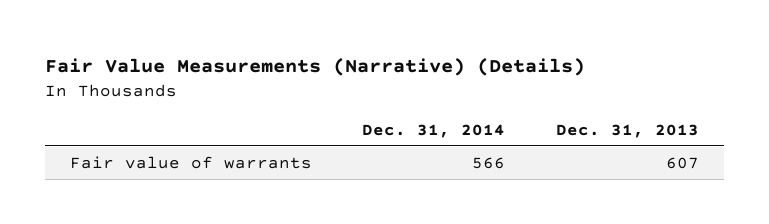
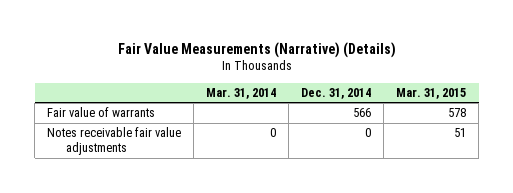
[555,124,699,139] Dec. 31, 2013 -> none
none -> [206,87,277,99] Mar. 31, 2014
none -> [396,87,467,99] Mar. 31, 2015
none -> [47,127,182,156] Notes receivable fair value adjustments

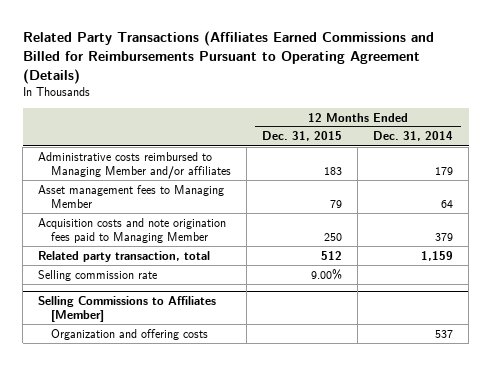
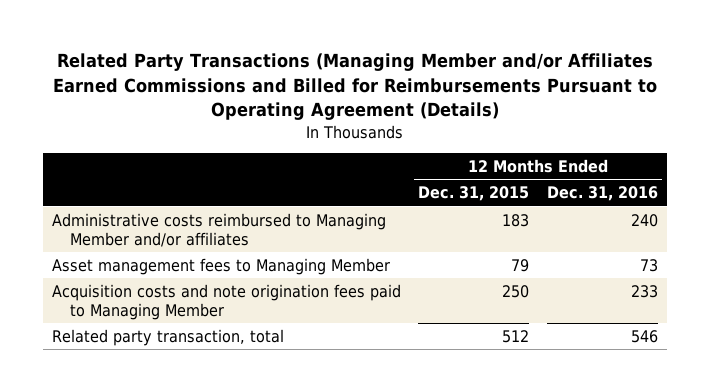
[22,30,434,84] Related Party Transactions (Affiliates Earned Commissions and Billed for Reimbursements Pursuant to Operating Agreement (Details) -> [52,53,657,121] Related Party Transactions (Managing Member and/or Affiliates Earned Commissions and Billed for Reimbursements Pursuant to Operating Agreement (Details)
[373,131,454,142] Dec. 31, 2014 -> none
none -> [546,186,658,202] Dec. 31, 2016
[38,269,158,281] Selling commission rate -> none
[38,295,217,322] Selling Commissions to Affiliates [Member] -> none
[51,328,209,340] Organization and offering costs -> none

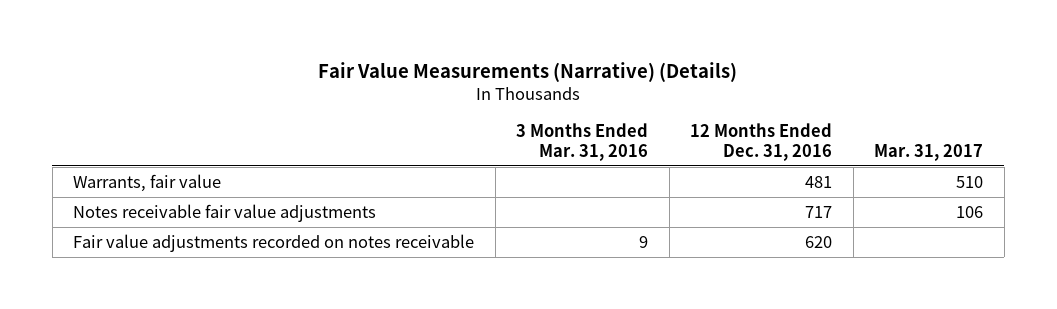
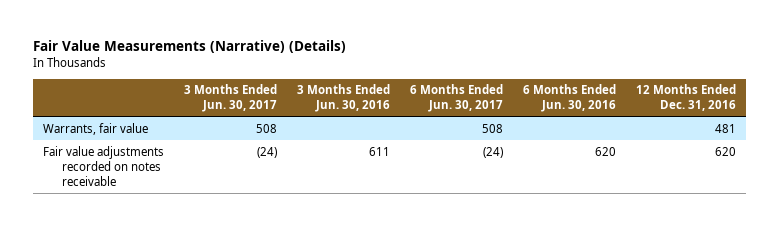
[516,122,649,161] 3 Months Ended Mar. 31, 2016 -> none
[874,143,984,161] Mar. 31, 2017 -> none
none -> [184,84,278,113] 3 Months Ended Jun. 30, 2017
none -> [297,84,391,113] 3 Months Ended Jun. 30, 2016
none -> [410,84,504,113] 6 Months Ended Jun. 30, 2017
none -> [523,84,617,113] 6 Months Ended Jun. 30, 2016
[73,203,377,222] Notes receivable fair value adjustments -> none

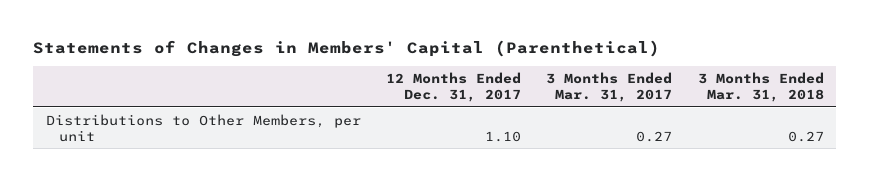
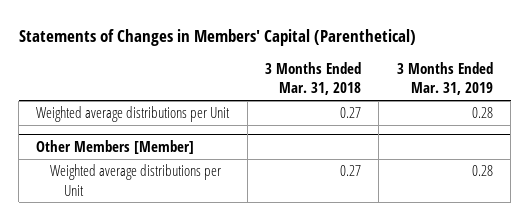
[385,71,521,103] 12 Months Ended Dec. 31, 2017 -> none
[546,71,673,103] 3 Months Ended Mar. 31, 2017 -> none
none -> [396,62,493,96] 3 Months Ended Mar. 31, 2019
[45,113,361,142] Distributions to Other Members, per unit -> [36,106,231,123] Weighted average distributions per Unit
none -> [36,139,195,154] Other Members [Member]
none -> [50,164,222,196] Weighted average distributions per Unit

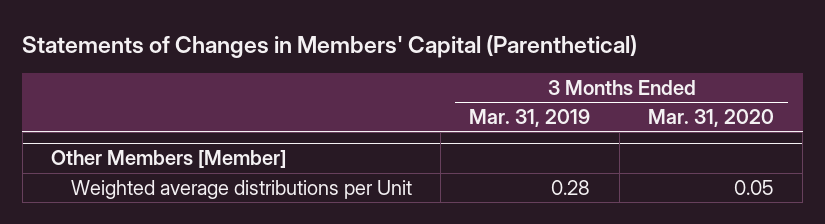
[265,62,362,96] 3 Months Ended Mar. 31, 2018 -> none
none -> [647,108,774,127] Mar. 31, 2020
[36,106,231,123] Weighted average distributions per Unit -> none

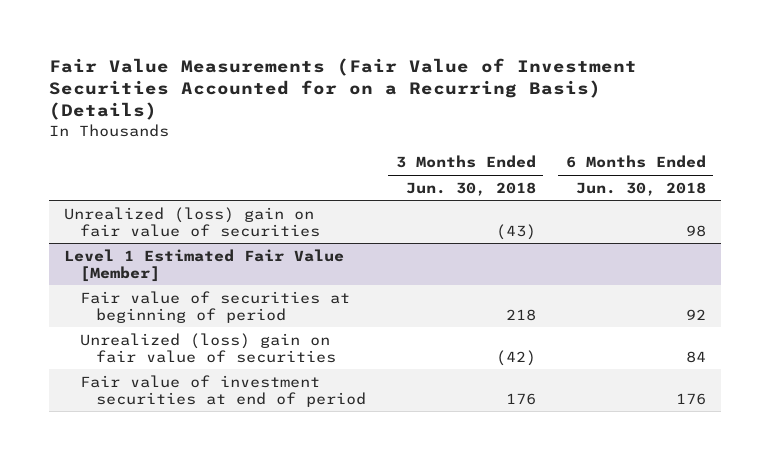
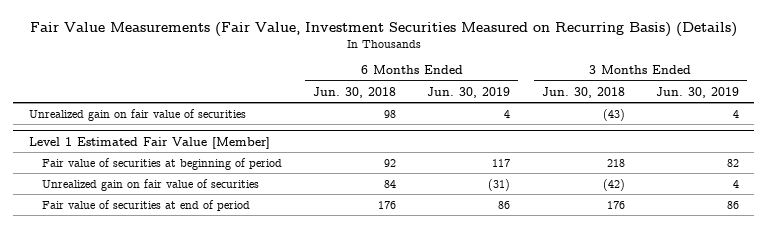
[49,57,638,121] Fair Value Measurements (Fair Value of Investment Securities Accounted for on a Recurring Basis) (Details) -> [29,21,737,37] Fair Value Measurements (Fair Value, Investment Securities Measured on Recurring Basis) (Details)
none -> [427,86,511,98] Jun. 30, 2019
none -> [655,86,739,98] Jun. 30, 2019
[64,206,321,237] Unrealized (loss) gain on fair value of securities -> [29,108,247,121] Unrealized gain on fair value of securities
[80,332,336,363] Unrealized (loss) gain on fair value of securities -> [42,178,260,191] Unrealized gain on fair value of securities
[80,374,366,407] Fair value of investment securities at end of period -> [42,199,251,211] Fair value of securities at end of period

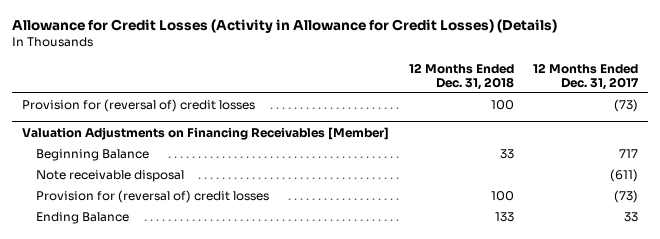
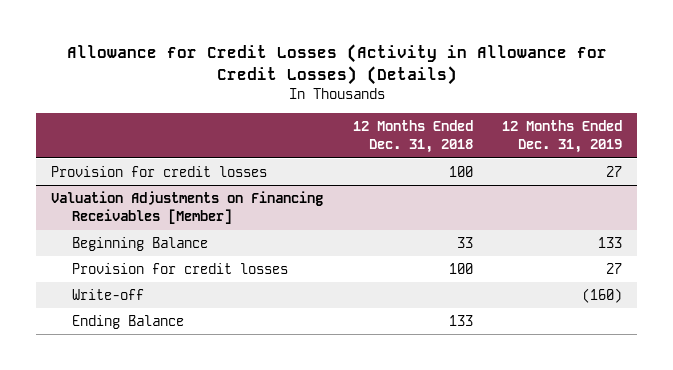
[533,62,640,90] 12 Months Ended Dec. 31, 2017 -> none
none -> [502,120,623,154] 12 Months Ended Dec. 31, 2019
[21,98,255,112] Provision for (reversal of) credit losses -> [51,166,268,178] Provision for credit losses
[36,169,185,182] Note receivable disposal -> none
[36,189,270,203] Provision for (reversal of) credit losses -> [71,263,288,275] Provision for credit losses
none -> [71,289,144,301] Write-off

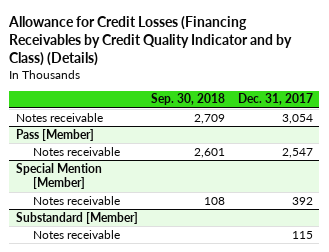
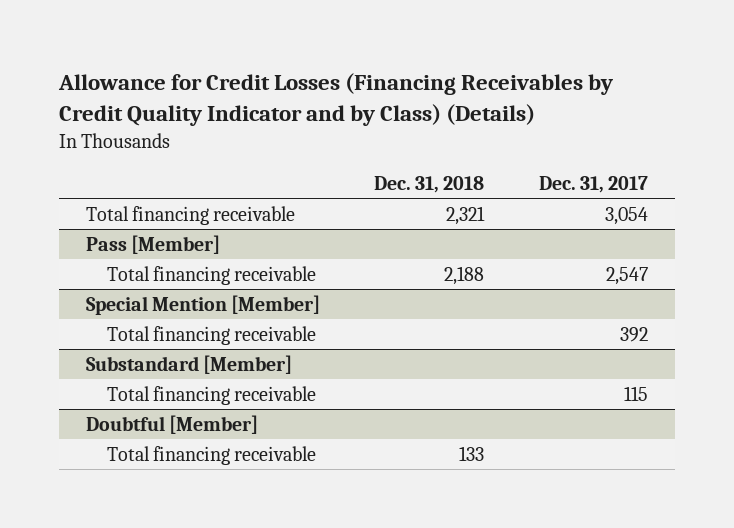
[150,93,225,106] Sep. 30, 2018 -> none
none -> [374,176,485,194] Dec. 31, 2018
[15,112,103,122] Notes receivable -> [86,205,296,225] Total financing receivable
[32,146,120,156] Notes receivable -> [106,265,316,285] Total financing receivable
[32,195,120,205] Notes receivable -> [106,325,316,345] Total financing receivable
[32,229,120,239] Notes receivable -> [106,385,316,405] Total financing receivable
none -> [86,414,259,434] Doubtful [Member]
none -> [106,445,316,465] Total financing receivable

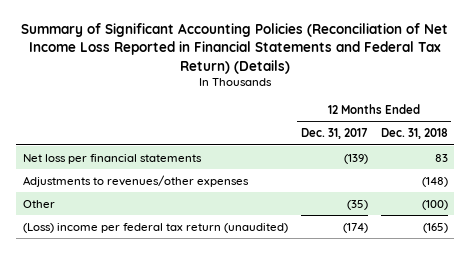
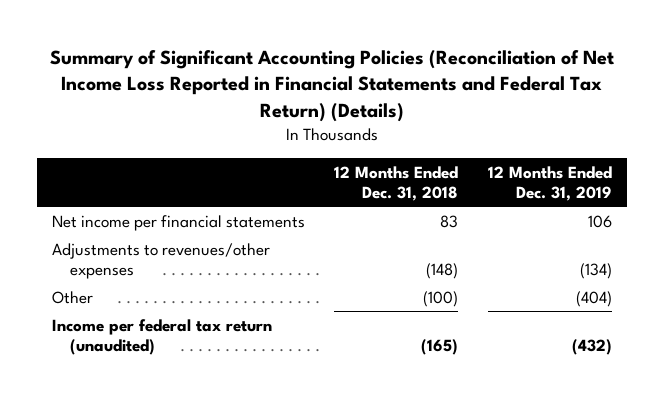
[300,128,368,140] Dec. 31, 2017 -> none
none -> [488,165,613,201] 12 Months Ended Dec. 31, 2019
[22,153,202,164] Net loss per financial statements -> [51,214,305,231] Net income per financial statements
[22,222,288,233] (Loss) income per federal tax return (unaudited) -> [51,318,272,355] Income per federal tax return (unaudited)

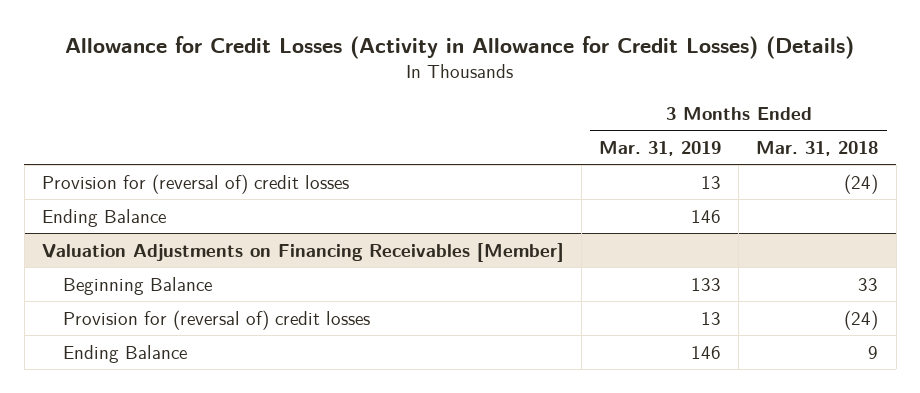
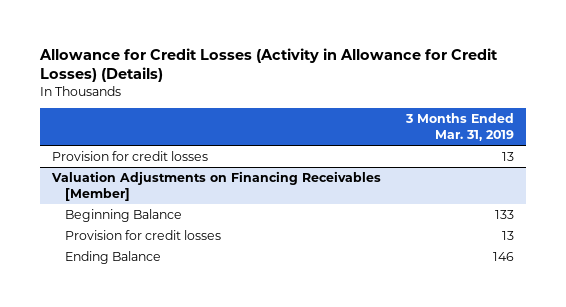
[756,140,879,156] Mar. 31, 2018 -> none
[41,208,166,227] Ending Balance -> none
[41,173,349,194] Provision for (reversal of) credit losses -> [52,151,209,162] Provision for credit losses
[63,309,371,330] Provision for (reversal of) credit losses -> [64,230,221,241] Provision for credit losses

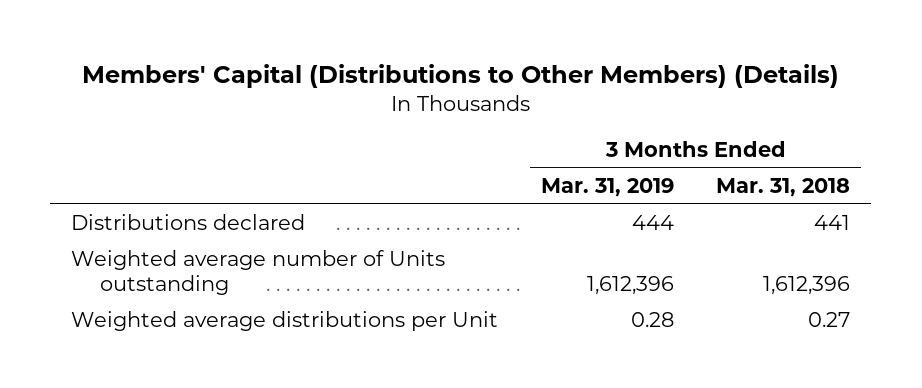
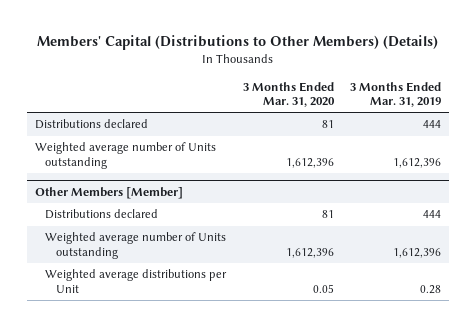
[716,177,851,197] Mar. 31, 2018 -> none
none -> [242,81,335,107] 3 Months Ended Mar. 31, 2020
none -> [34,186,183,199] Other Members [Member]
none -> [45,209,159,220] Distributions declared
none -> [45,232,227,259] Weighted average number of Units outstanding

